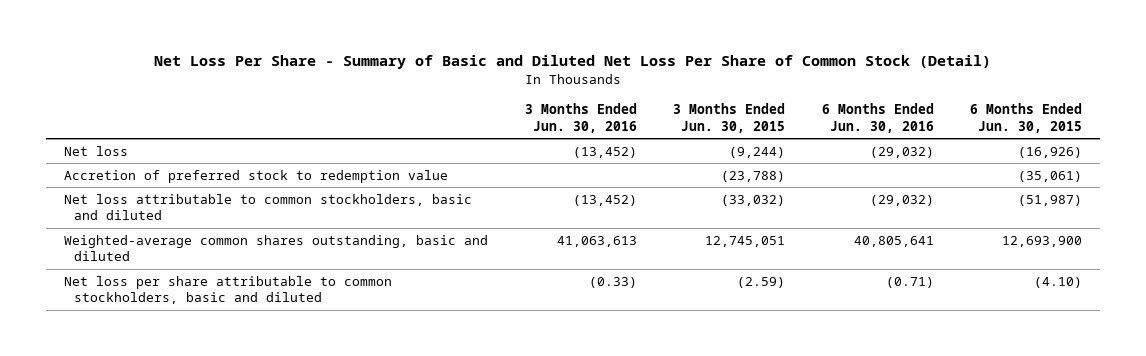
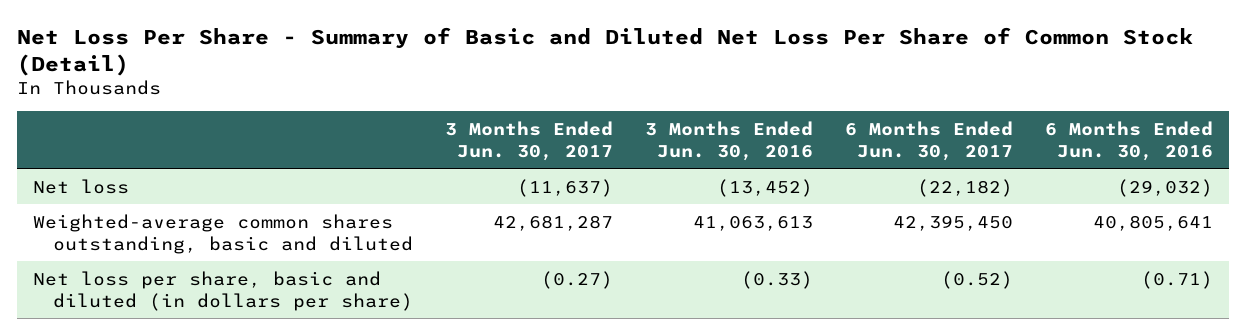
[673,103,786,133] 3 Months Ended Jun. 30, 2015 -> none
[970,103,1083,133] 6 Months Ended Jun. 30, 2015 -> none
none -> [444,120,613,161] 3 Months Ended Jun. 30, 2017
none -> [844,120,1013,161] 6 Months Ended Jun. 30, 2017
[64,169,449,183] Accretion of preferred stock to redemption value -> none
[64,193,473,221] Net loss attributable to common stockholders, basic and diluted -> none
[64,275,393,305] Net loss per share attributable to common stockholders, basic and diluted -> [33,270,413,311] Net loss per share, basic and diluted (in dollars per share)

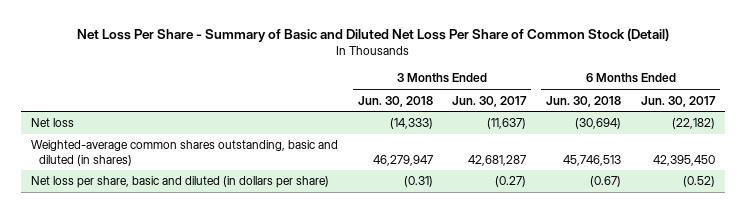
[644,120,813,161] 3 Months Ended Jun. 30, 2016 -> none
[1044,120,1213,161] 6 Months Ended Jun. 30, 2016 -> none
none -> [357,95,433,107] Jun. 30, 2018
none -> [546,95,622,107] Jun. 30, 2018
[33,213,413,254] Weighted-average common shares outstanding, basic and diluted -> [30,140,338,166] Weighted-average common shares outstanding, basic and diluted (in shares)

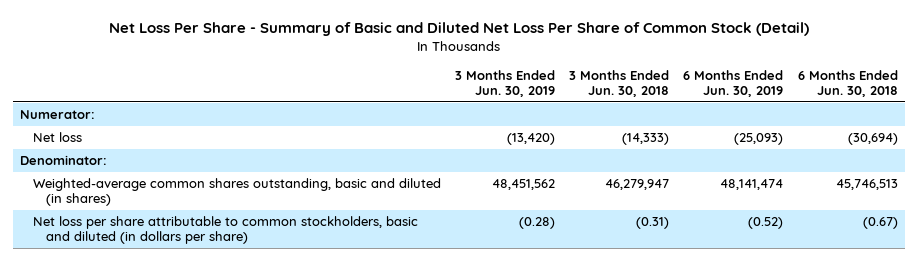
[452,95,528,107] Jun. 30, 2017 -> none
[641,95,717,107] Jun. 30, 2017 -> none
none -> [454,69,555,97] 3 Months Ended Jun. 30, 2019
none -> [683,69,784,97] 6 Months Ended Jun. 30, 2019
none -> [19,110,95,120] Numerator:
none -> [19,155,107,166] Denominator:
[30,176,329,189] Net loss per share, basic and diluted (in dollars per share) -> [32,216,418,245] Net loss per share attributable to common stockholders, basic and diluted (in dollars per share)

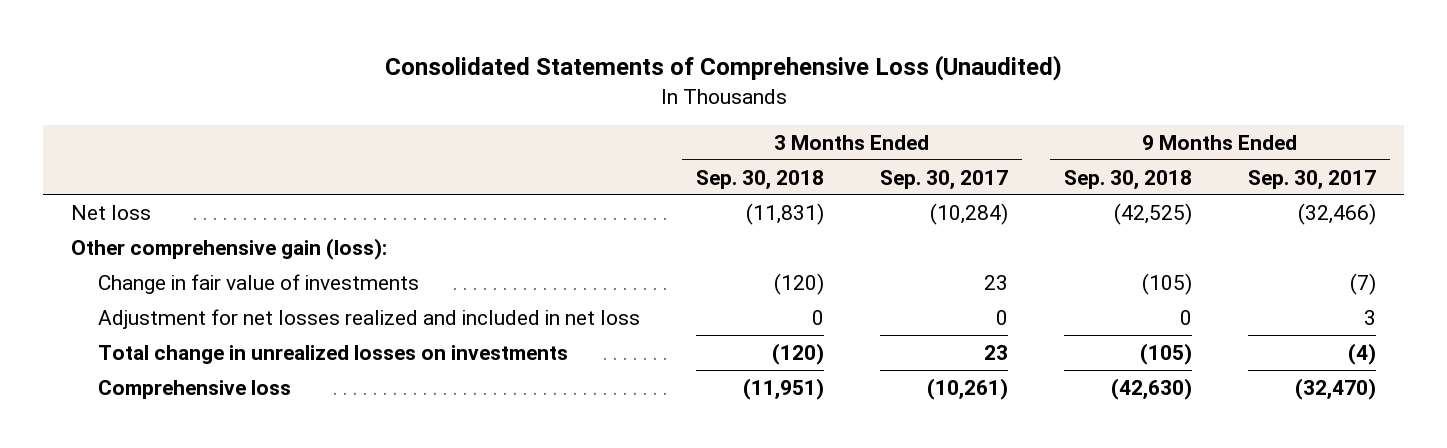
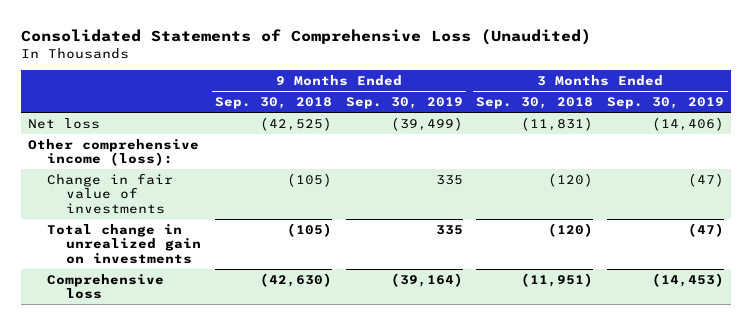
[880,169,1009,190] Sep. 30, 2017 -> none
[1248,169,1377,190] Sep. 30, 2017 -> none
none -> [345,97,463,110] Sep. 30, 2019
none -> [607,97,725,110] Sep. 30, 2019
[70,237,387,260] Other comprehensive gain (loss): -> [27,138,199,167] Other comprehensive income (loss):
[98,308,641,329] Adjustment for net losses realized and included in net loss -> none
[98,344,569,364] Total change in unrealized losses on investments -> [47,223,202,265] Total change in unrealized gain on investments

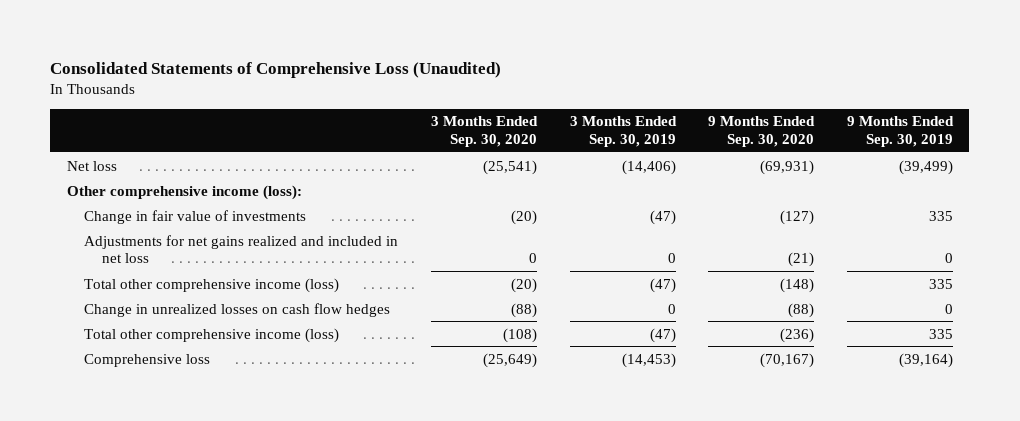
[214,97,332,110] Sep. 30, 2018 -> none
[476,97,594,110] Sep. 30, 2018 -> none
none -> [430,116,538,148] 3 Months Ended Sep. 30, 2020
none -> [708,116,816,148] 9 Months Ended Sep. 30, 2020
none -> [84,234,399,264] Adjustments for net gains realized and included in net loss
[47,223,202,265] Total change in unrealized gain on investments -> [84,277,340,293] Total other comprehensive income (loss)
none -> [84,302,391,317] Change in unrealized losses on cash flow hedges
none -> [84,327,340,343] Total other comprehensive income (loss)

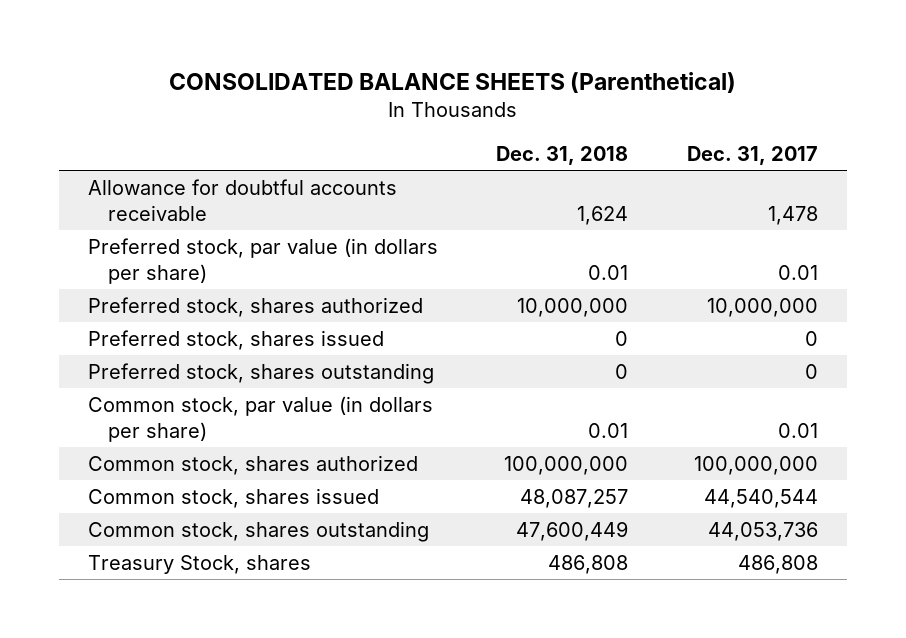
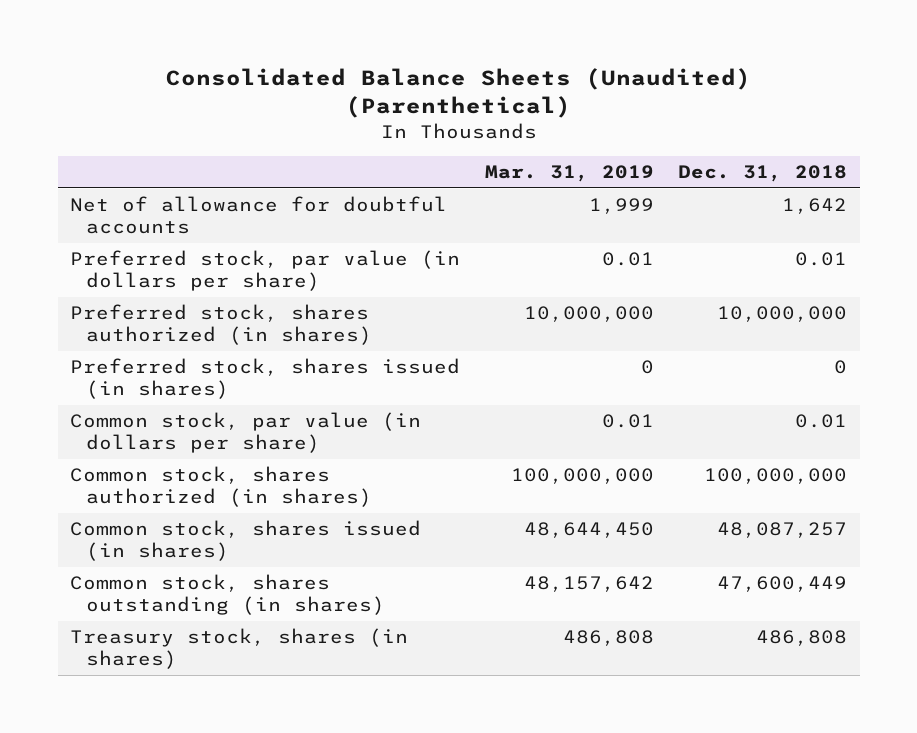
[168,71,736,93] CONSOLIDATED BALANCE SHEETS (Parenthetical) -> [165,68,751,119] Consolidated Balance Sheets (Unaudited) (Parenthetical)
[686,146,818,166] Dec. 31, 2017 -> none
none -> [484,165,654,183] Mar. 31, 2019
[87,179,397,221] Allowance for doubtful accounts receivable -> [69,196,447,234] Net of allowance for doubtful accounts
[577,205,629,225] 1,624 -> [782,198,848,215] 1,642
[87,363,434,385] Preferred stock, shares outstanding -> none
[87,297,423,318] Preferred stock, shares authorized -> [69,304,372,345] Preferred stock, shares authorized (in shares)
[87,330,384,351] Preferred stock, shares issued -> [69,358,460,399] Preferred stock, shares issued (in shares)
[87,455,418,476] Common stock, shares authorized -> [69,466,372,507] Common stock, shares authorized (in shares)
[87,488,379,509] Common stock, shares issued -> [69,520,421,561] Common stock, shares issued (in shares)
[87,521,429,543] Common stock, shares outstanding -> [69,574,385,615] Common stock, shares outstanding (in shares)
[87,555,311,575] Treasury Stock, shares -> [69,628,408,669] Treasury stock, shares (in shares)

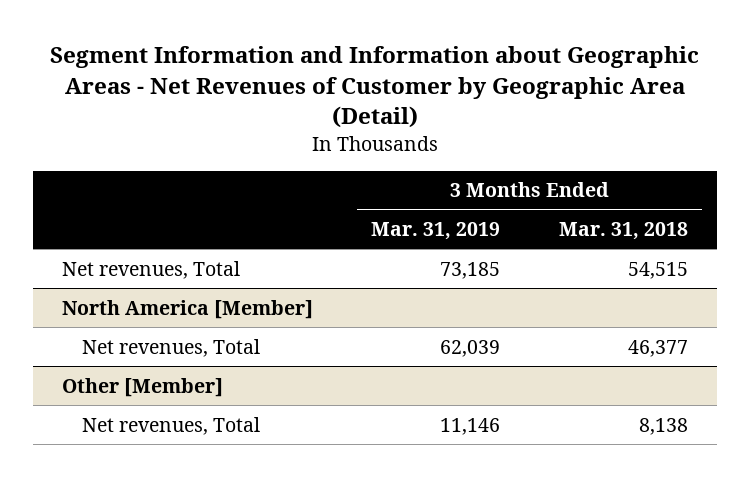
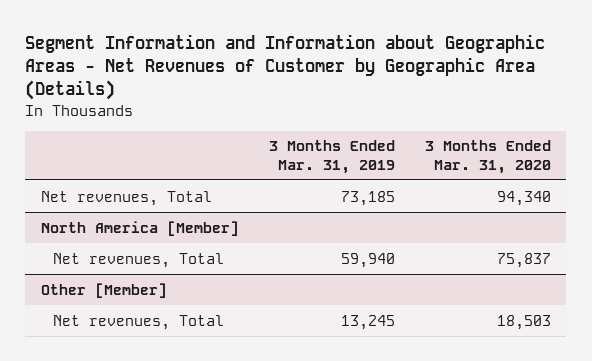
[49,46,699,129] Segment Information and Information about Geographic Areas - Net Revenues of Customer by Geographic Area (Detail) -> [25,33,546,101] Segment Information and Information about Geographic Areas - Net Revenues of Customer by Geographic Area (Details)
[558,221,688,240] Mar. 31, 2018 -> none
none -> [424,140,551,174] 3 Months Ended Mar. 31, 2020
[440,339,501,357] 62,039 -> [340,252,395,268] 59,940
[440,417,501,435] 11,146 -> [340,314,395,330] 13,245

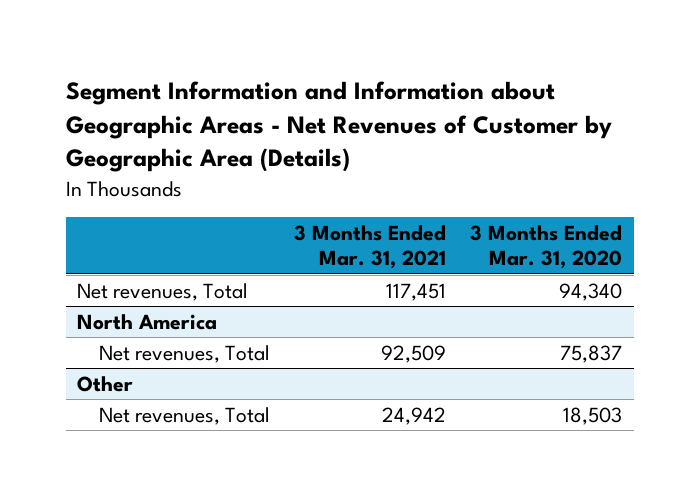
[268,140,395,174] 3 Months Ended Mar. 31, 2019 -> none
none -> [294,224,447,270] 3 Months Ended Mar. 31, 2021
[40,220,239,236] North America [Member] -> [77,313,218,330] North America
[40,282,167,298] Other [Member] -> [77,375,134,392] Other

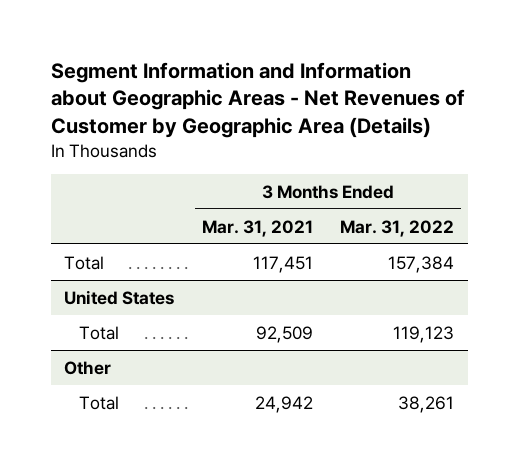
[470,224,623,270] 3 Months Ended Mar. 31, 2020 -> none
none -> [340,219,455,237] Mar. 31, 2022
[77,313,218,330] North America -> none
[77,282,249,301] Net revenues, Total -> [64,255,105,270] Total
none -> [64,289,175,305] United States
[99,344,271,363] Net revenues, Total -> [79,325,120,340] Total
[99,406,271,425] Net revenues, Total -> [79,395,120,410] Total

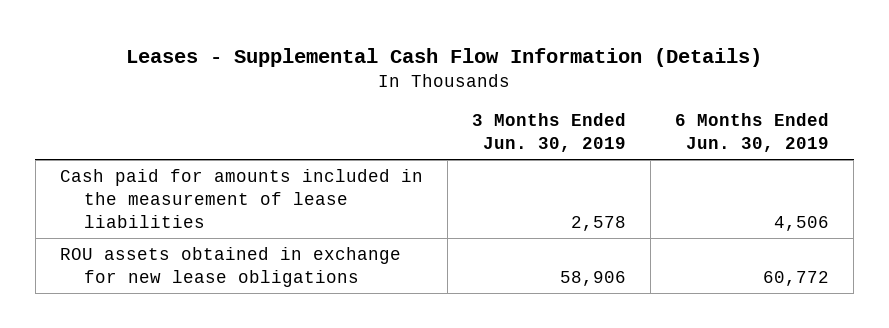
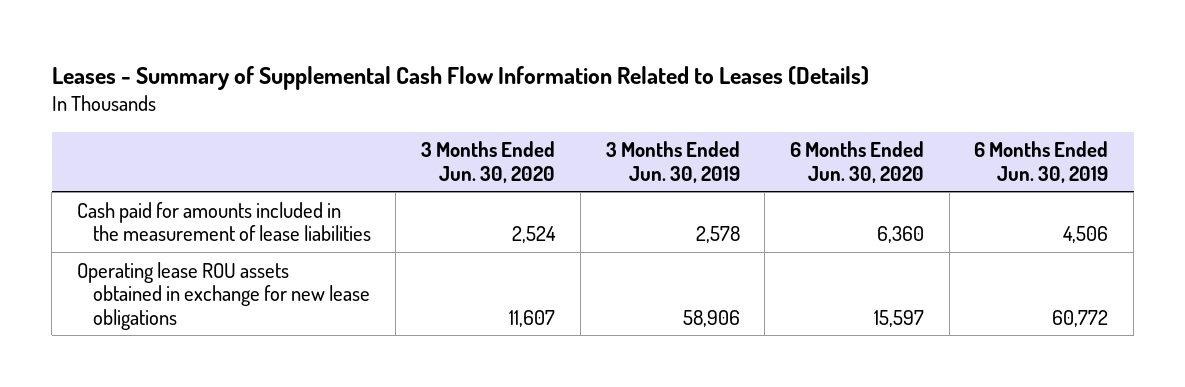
[126,47,763,67] Leases - Supplemental Cash Flow Information (Details) -> [51,65,869,90] Leases - Summary of Supplemental Cash Flow Information Related to Leases (Details)
none -> [421,141,556,183] 3 Months Ended Jun. 30, 2020
none -> [789,141,924,183] 6 Months Ended Jun. 30, 2020
[59,246,401,287] ROU assets obtained in exchange for new lease obligations -> [77,261,370,330] Operating lease ROU assets obtained in exchange for new lease obligations

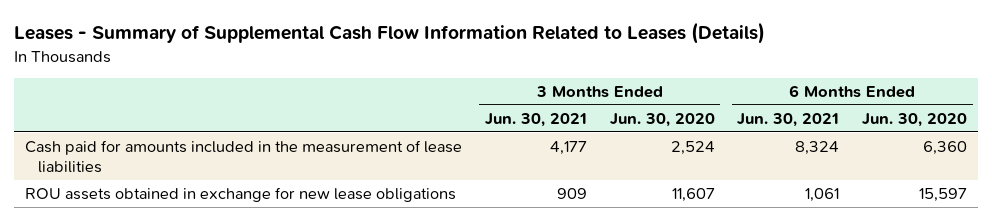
[605,141,740,183] 3 Months Ended Jun. 30, 2019 -> none
[974,141,1109,183] 6 Months Ended Jun. 30, 2019 -> none
none -> [485,113,588,128] Jun. 30, 2021
none -> [737,113,840,128] Jun. 30, 2021
[77,261,370,330] Operating lease ROU assets obtained in exchange for new lease obligations -> [25,187,457,203] ROU assets obtained in exchange for new lease obligations

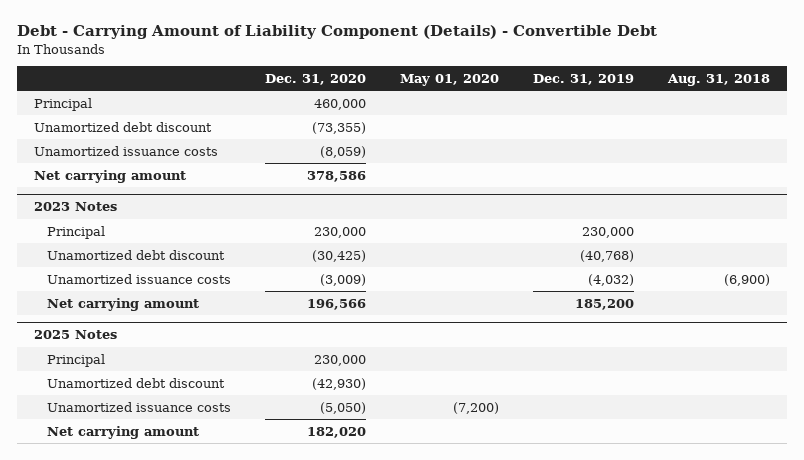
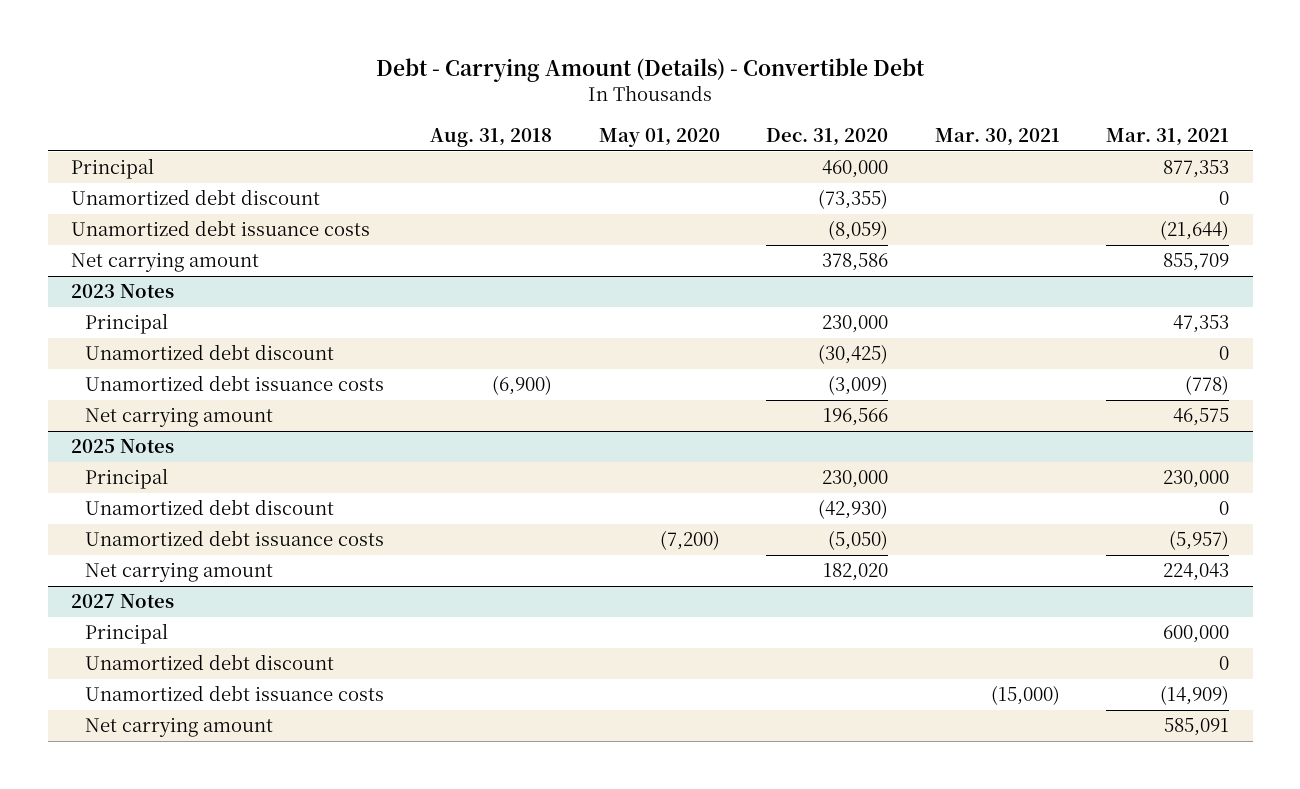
[16,25,657,40] Debt - Carrying Amount of Liability Component (Details) - Convertible Debt -> [376,58,926,83] Debt - Carrying Amount (Details) - Convertible Debt
[533,74,635,86] Dec. 31, 2019 -> none
none -> [934,127,1060,146] Mar. 30, 2021
none -> [1106,127,1230,146] Mar. 31, 2021
[33,145,218,156] Unamortized issuance costs -> [70,220,370,237] Unamortized debt issuance costs
[47,273,232,284] Unamortized issuance costs -> [84,375,384,392] Unamortized debt issuance costs
[47,401,232,412] Unamortized issuance costs -> [84,530,384,547] Unamortized debt issuance costs
none -> [70,594,174,609] 2027 Notes
none -> [84,623,168,645] Principal
none -> [84,654,334,671] Unamortized debt discount
none -> [84,685,384,702] Unamortized debt issuance costs
none -> [84,717,273,738] Net carrying amount

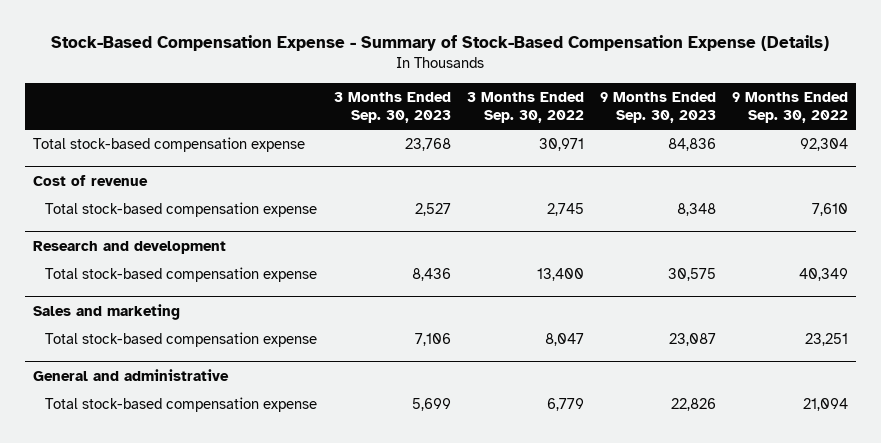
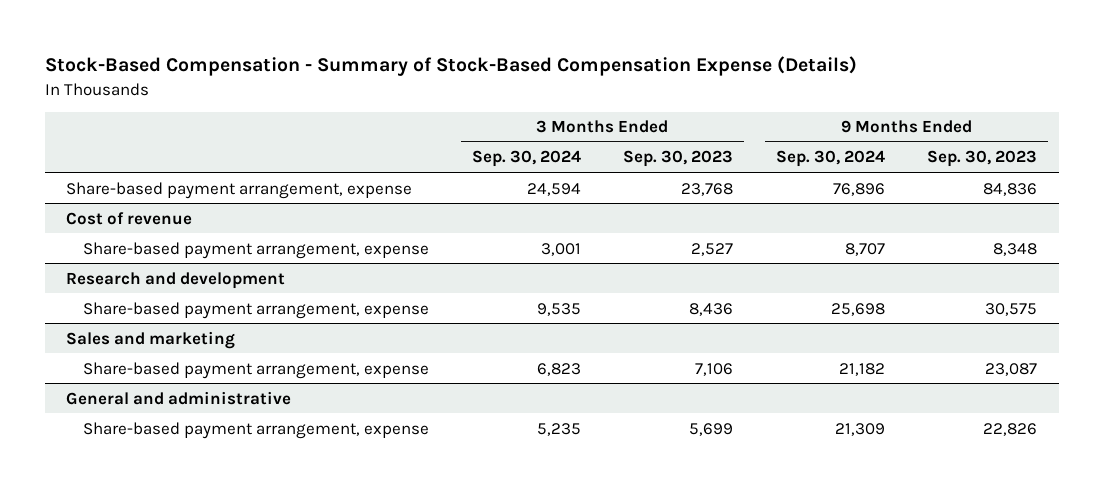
[51,35,830,52] Stock-Based Compensation Expense - Summary of Stock-Based Compensation Expense (Details) -> [44,56,857,77] Stock-Based Compensation - Summary of Stock-Based Compensation Expense (Details)
[466,92,584,124] 3 Months Ended Sep. 30, 2022 -> none
[731,92,848,124] 9 Months Ended Sep. 30, 2022 -> none
none -> [471,150,581,168] Sep. 30, 2024
none -> [775,150,885,168] Sep. 30, 2024
[32,137,305,153] Total stock-based compensation expense -> [66,181,413,199] Share-based payment arrangement, expense
[45,202,318,218] Total stock-based compensation expense -> [83,241,430,259] Share-based payment arrangement, expense
[45,267,318,283] Total stock-based compensation expense -> [83,301,430,319] Share-based payment arrangement, expense
[45,332,318,348] Total stock-based compensation expense -> [83,361,430,379] Share-based payment arrangement, expense
[45,397,318,413] Total stock-based compensation expense -> [83,421,430,439] Share-based payment arrangement, expense

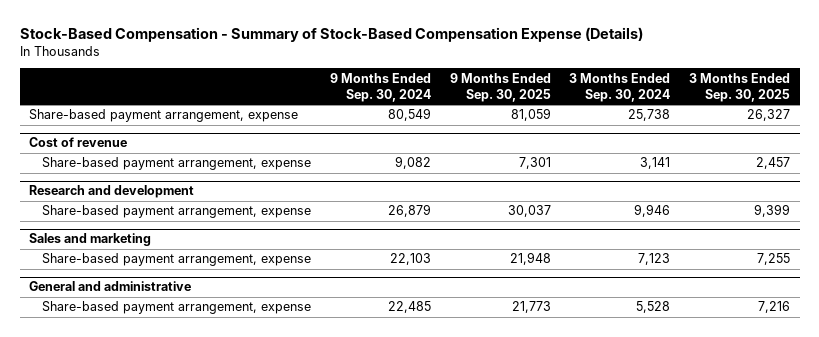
[623,150,734,168] Sep. 30, 2023 -> none
[927,150,1038,168] Sep. 30, 2023 -> none
none -> [449,72,551,102] 9 Months Ended Sep. 30, 2025
none -> [689,72,791,102] 3 Months Ended Sep. 30, 2025
[526,182,581,196] 24,594 -> [628,109,671,122] 25,738
[832,182,885,196] 76,896 -> [387,108,431,122] 80,549
[540,242,581,256] 3,001 -> [640,157,671,170] 3,141
[844,242,885,256] 8,707 -> [394,156,431,170] 9,082
[536,302,581,316] 9,535 -> [634,204,671,218] 9,946
[830,302,885,316] 25,698 -> [387,204,431,218] 26,879
[536,362,581,376] 6,823 -> [638,253,671,266] 7,123
[838,362,885,376] 21,182 -> [389,253,431,266] 22,103
[536,422,581,436] 5,235 -> [636,301,671,314] 5,528
[834,422,885,436] 21,309 -> [387,301,431,314] 22,485

